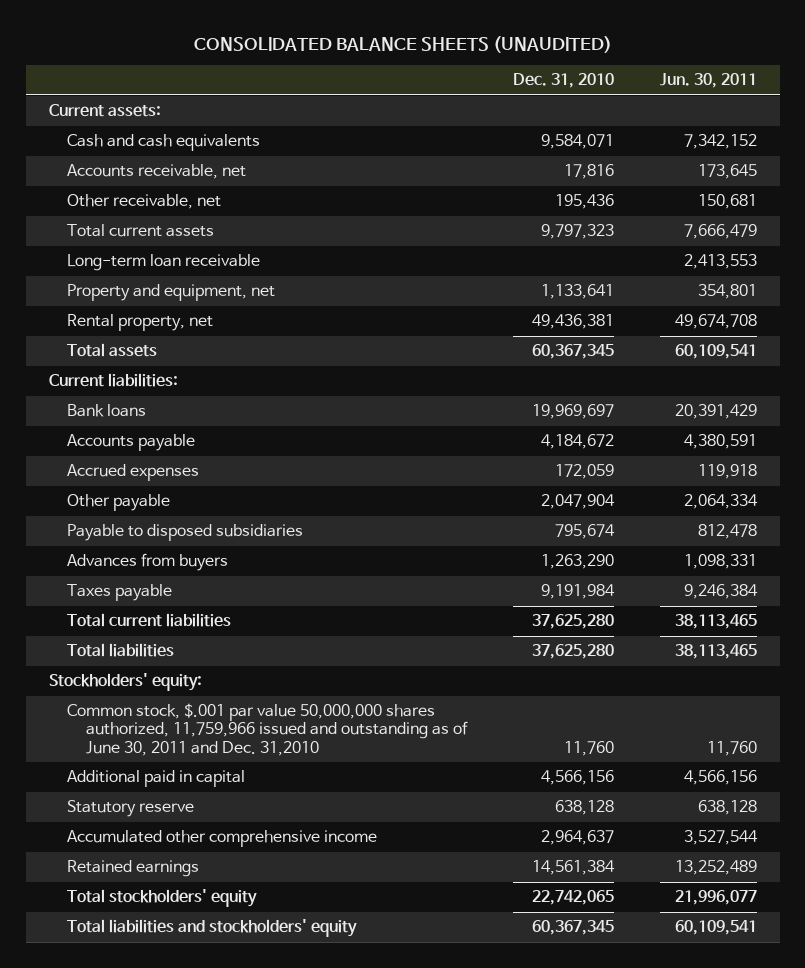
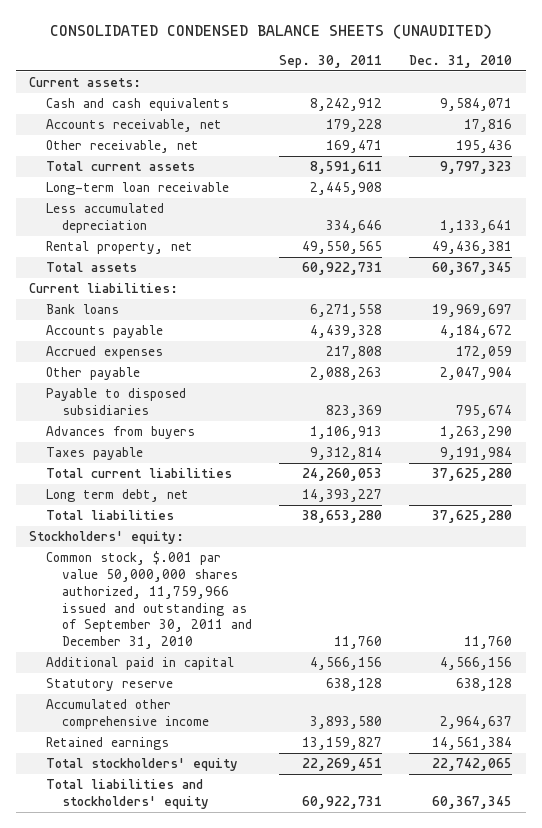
[193,35,612,53] CONSOLIDATED BALANCE SHEETS (UNAUDITED) -> [49,24,492,40] CONSOLIDATED CONDENSED BALANCE SHEETS (UNAUDITED)
[659,73,757,89] Jun. 30, 2011 -> none
none -> [279,54,383,68] Sep. 30, 2011
[67,284,276,302] Property and equipment, net -> [45,203,164,234] Less accumulated depreciation
none -> [45,489,189,503] Long term debt, net
[67,703,468,756] Common stock, $.001 par value 50,000,000 shares authorized, 11,759,966 issued and outstanding as of June 30, 2011 and Dec. 31,2010 -> [45,551,253,650] Common stock, $.001 par value 50,000,000 shares authorized, 11,759,966 issued and outstanding as of September 30, 2011 and December 31, 2010

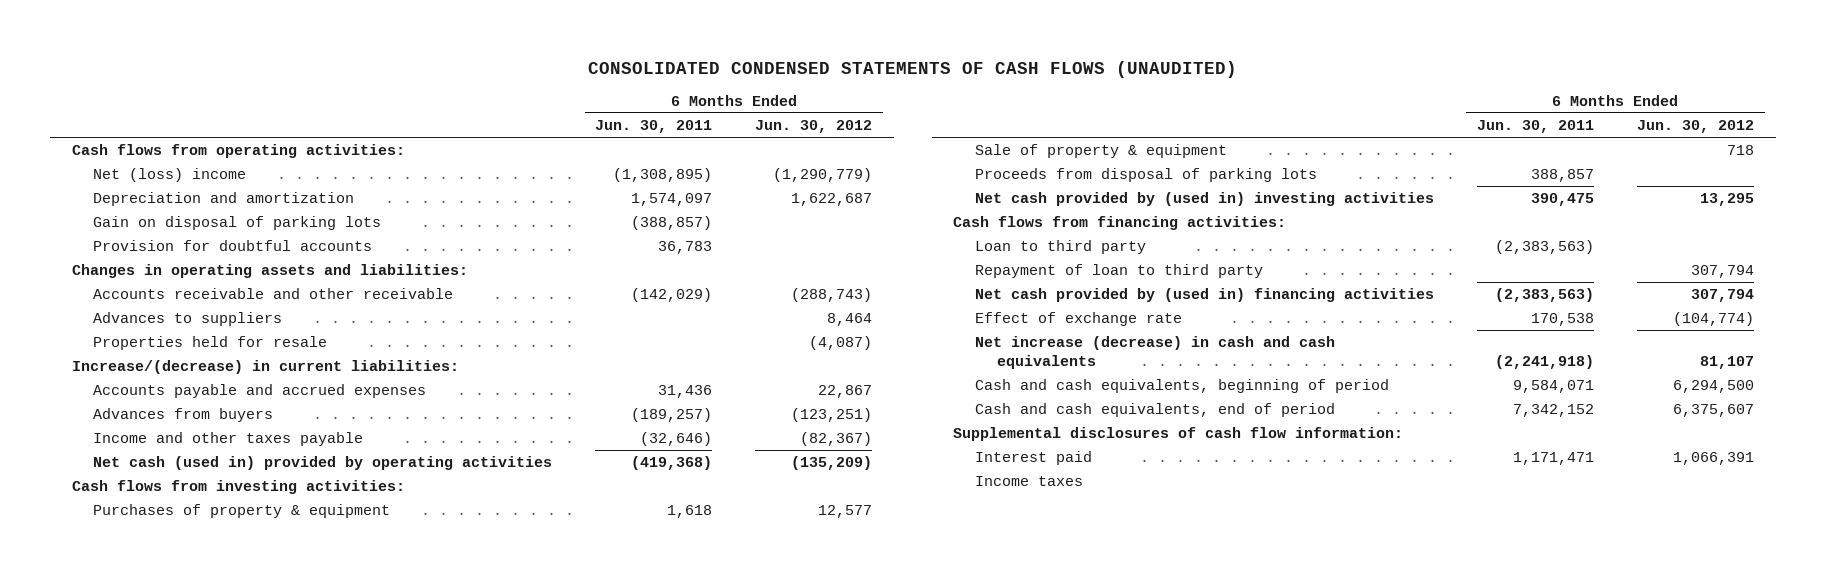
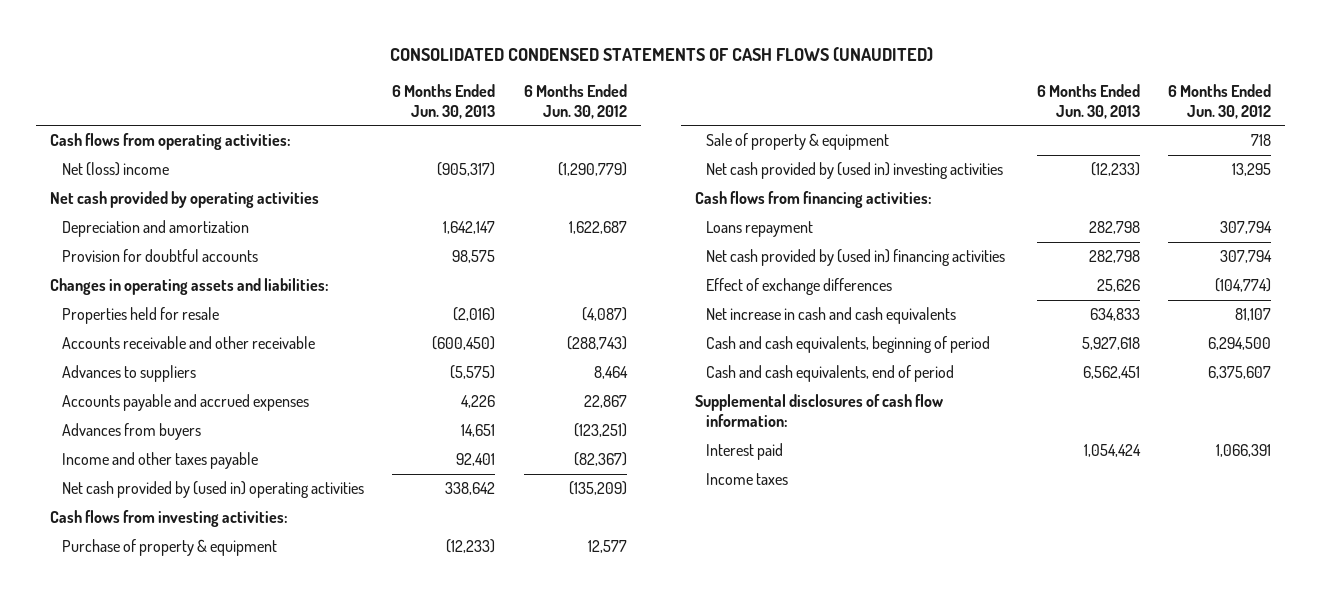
[595,120,713,134] Jun. 30, 2011 -> none
none -> [392,83,496,119] 6 Months Ended Jun. 30, 2013
none -> [50,191,320,209] Net cash provided by operating activities
[93,216,382,231] Gain on disposal of parking lots -> none
[93,336,328,351] Properties held for resale -> [61,307,219,325] Properties held for resale
[71,360,459,375] Increase/(decrease) in current liabilities: -> none
[93,456,553,471] Net cash (used in) provided by operating activities -> [61,481,364,499] Net cash provided by (used in) operating activities
[93,504,391,519] Purchases of property & equipment -> [61,539,277,557] Purchase of property & equipment
[974,168,1317,183] Proceeds from disposal of parking lots -> none
[974,240,1146,255] Loan to third party -> none
[974,264,1263,279] Repayment of loan to third party -> [706,221,814,238] Loans repayment
[974,312,1182,327] Effect of exchange rate -> [706,278,893,296] Effect of exchange differences
[974,336,1335,370] Net increase (decrease) in cash and cash equivalents -> [706,307,957,325] Net increase in cash and cash equivalents

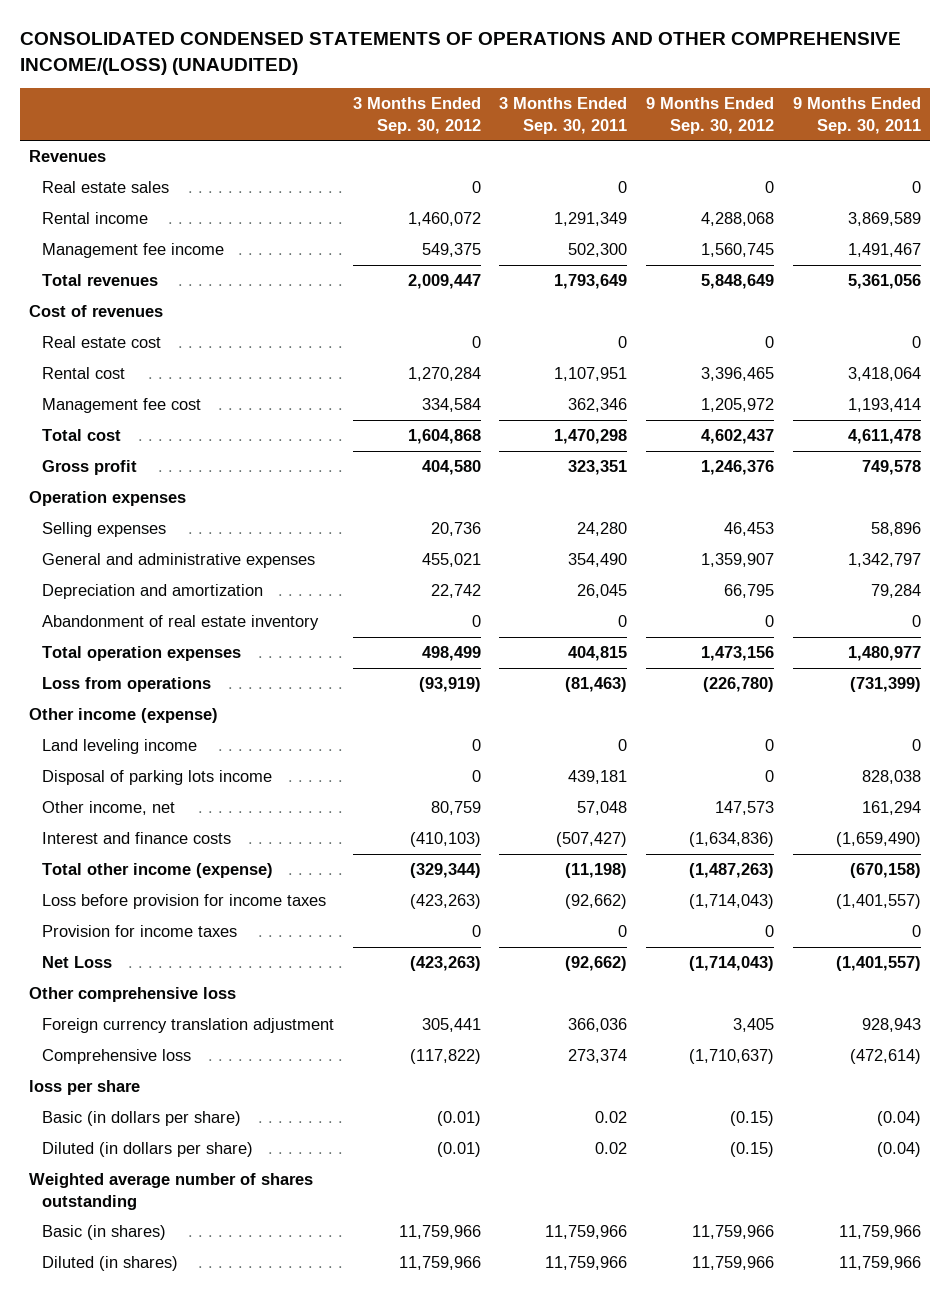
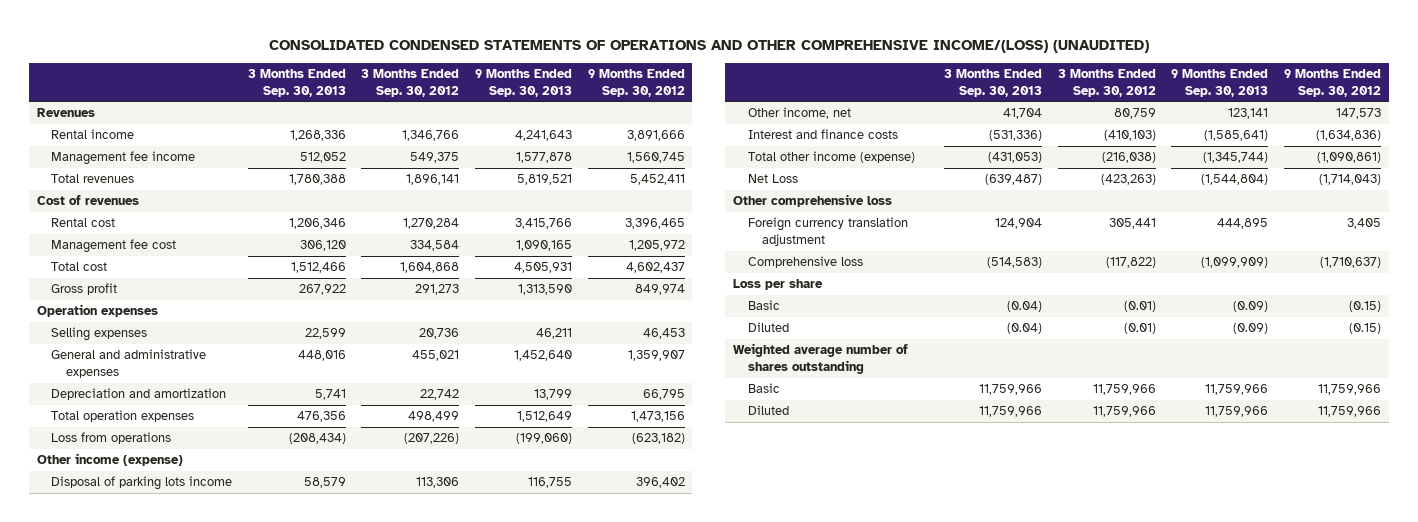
[499,96,628,134] 3 Months Ended Sep. 30, 2011 -> none
[792,96,921,134] 9 Months Ended Sep. 30, 2011 -> none
none -> [247,69,346,98] 3 Months Ended Sep. 30, 2013
none -> [474,69,572,98] 9 Months Ended Sep. 30, 2013
[42,181,170,194] Real estate sales -> none
[407,212,481,227] 1,460,072 -> [402,130,460,142] 1,346,766
[700,212,774,227] 4,288,068 -> [626,130,685,142] 3,891,666
[407,274,481,290] 2,009,447 -> [406,174,460,186] 1,896,141
[700,274,774,290] 5,848,649 -> [629,174,685,186] 5,452,411
[42,336,162,349] Real estate cost -> none
[421,460,481,476] 404,580 -> [415,284,460,296] 291,273
[700,460,774,476] 1,246,376 -> [634,284,685,296] 849,974
[42,615,320,631] Abandonment of real estate inventory -> none
[418,677,481,693] (93,919) -> [404,433,460,445] (207,226)
[702,677,774,693] (226,780) -> [631,433,685,445] (623,182)
[42,739,198,755] Land leveling income -> none
[471,770,481,783] 0 -> [416,477,460,489] 113,306
[764,770,774,783] 0 -> [635,477,685,489] 396,402
[42,894,327,910] Loss before provision for income taxes -> none
[42,925,238,938] Provision for income taxes -> none
[409,863,481,879] (329,344) -> [1101,152,1156,164] (216,038)
[688,863,774,879] (1,487,263) -> [1316,152,1381,164] (1,090,861)
[29,1080,141,1096] loss per share -> [733,279,824,291] Loss per share
[42,1111,242,1127] Basic (in dollars per share) -> [747,300,780,311] Basic
[42,1142,254,1158] Diluted (in dollars per share) -> [747,322,789,333] Diluted
[42,1225,167,1241] Basic (in shares) -> [747,383,780,394] Basic
[42,1256,179,1272] Diluted (in shares) -> [747,405,789,416] Diluted

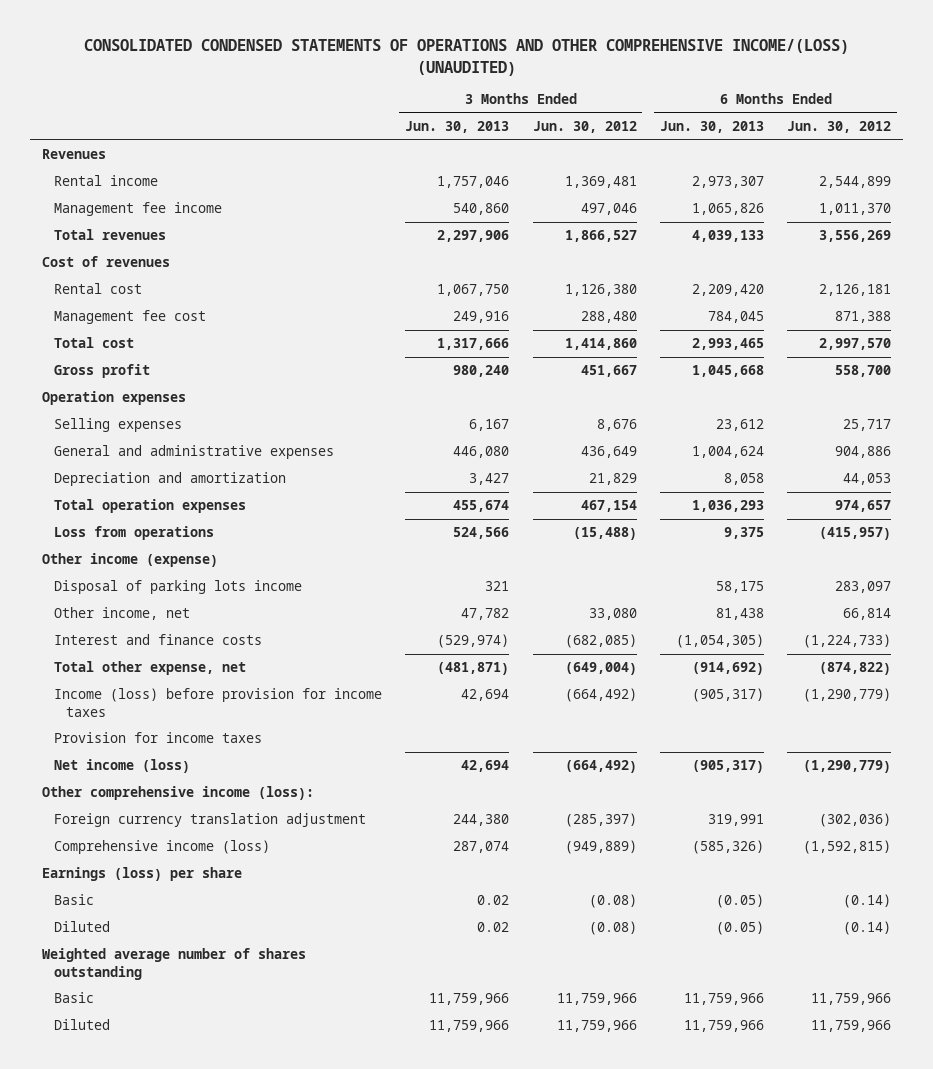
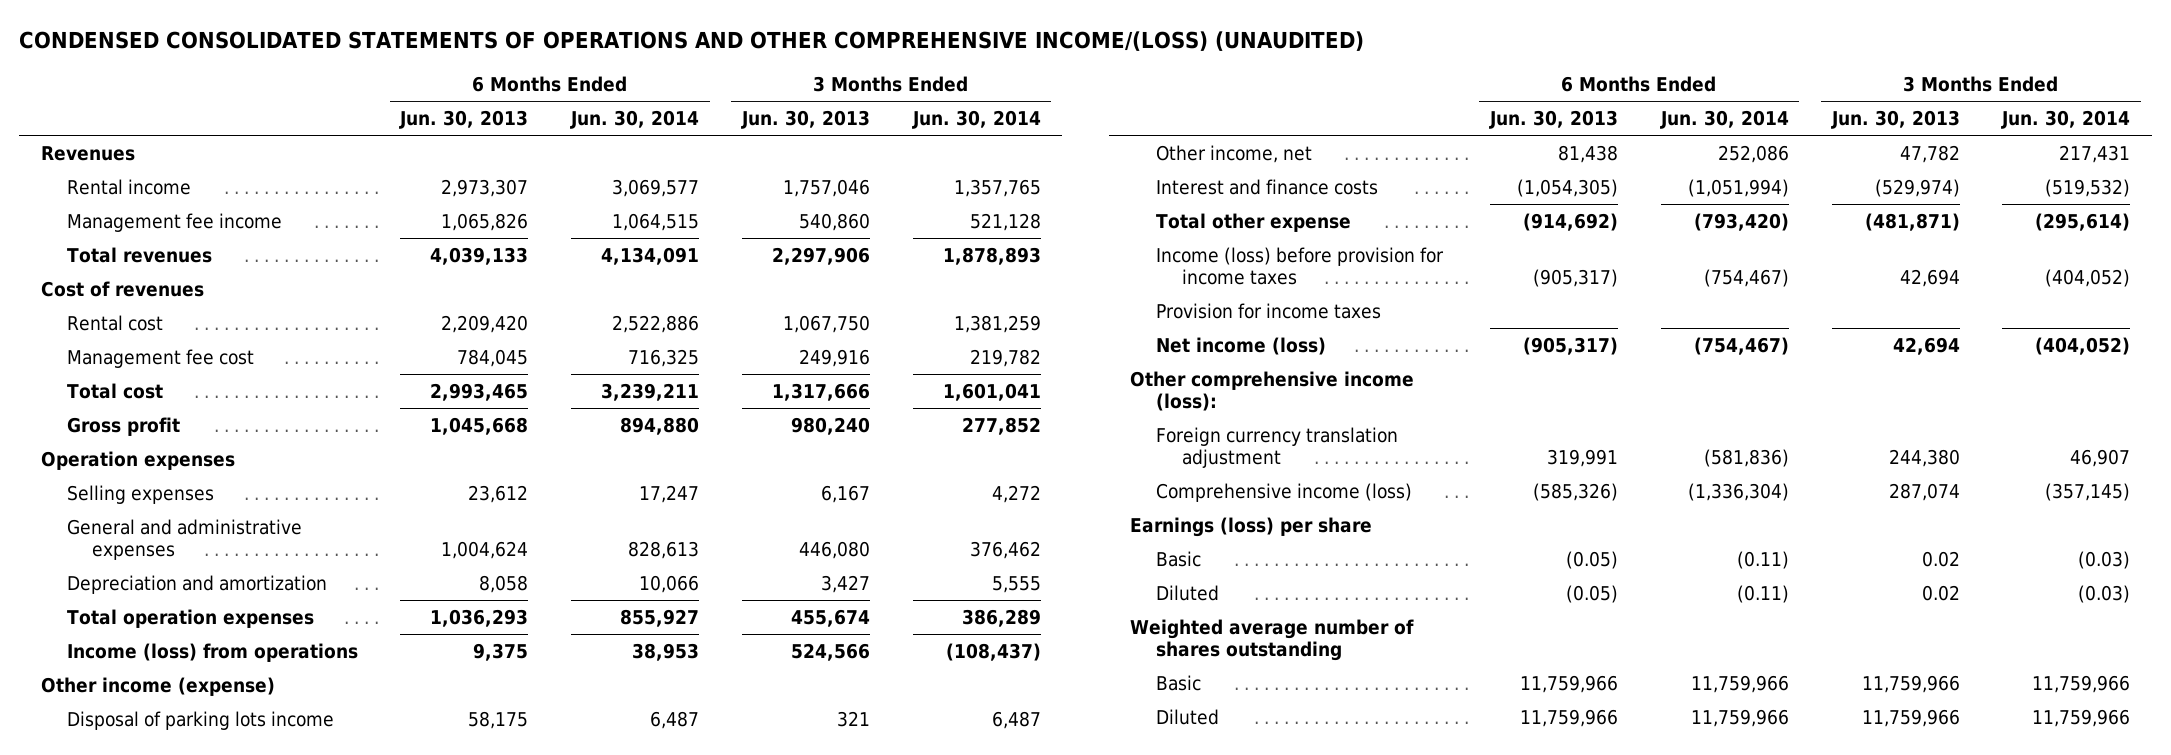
[83,39,849,76] CONSOLIDATED CONDENSED STATEMENTS OF OPERATIONS AND OTHER COMPREHENSIVE INCOME/(LOSS) (UNAUDITED) -> [19,31,1365,52] CONDENSED CONSOLIDATED STATEMENTS OF OPERATIONS AND OTHER COMPREHENSIVE INCOME/(LOSS) (UNAUDITED)
[532,121,637,134] Jun. 30, 2012 -> none
[787,121,892,134] Jun. 30, 2012 -> none
none -> [570,109,700,129] Jun. 30, 2014
none -> [911,109,1041,129] Jun. 30, 2014
[53,526,214,541] Loss from operations -> [66,642,358,662] Income (loss) from operations
[53,661,246,676] Total other expense, net -> [1156,212,1352,232] Total other expense

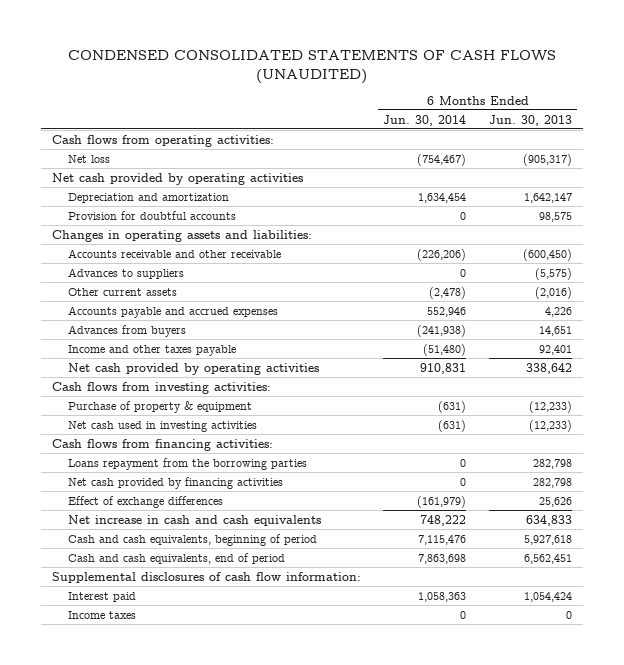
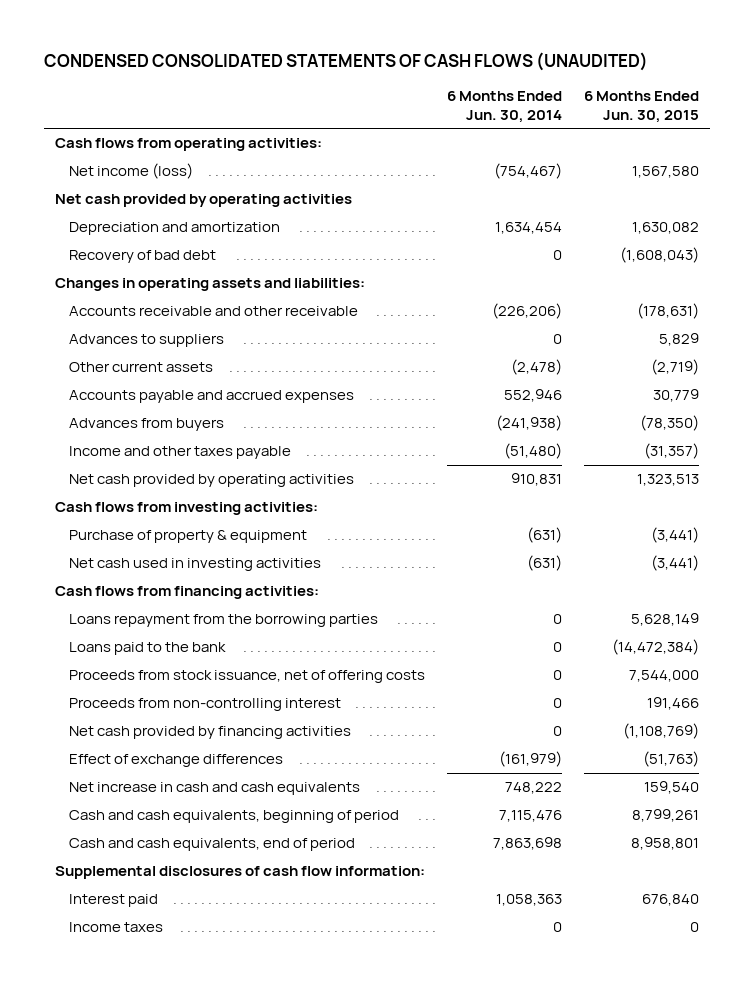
[488,114,572,126] Jun. 30, 2013 -> none
none -> [584,91,700,123] 6 Months Ended Jun. 30, 2015
[68,154,111,163] Net loss -> [69,163,194,180] Net income (loss)
[68,210,237,220] Provision for doubtful accounts -> none
none -> [69,250,217,264] Recovery of bad debt
none -> [69,642,227,656] Loans paid to the bank
none -> [69,670,426,684] Proceeds from stock issuance, net of offering costs
none -> [69,698,342,712] Proceeds from non-controlling interest

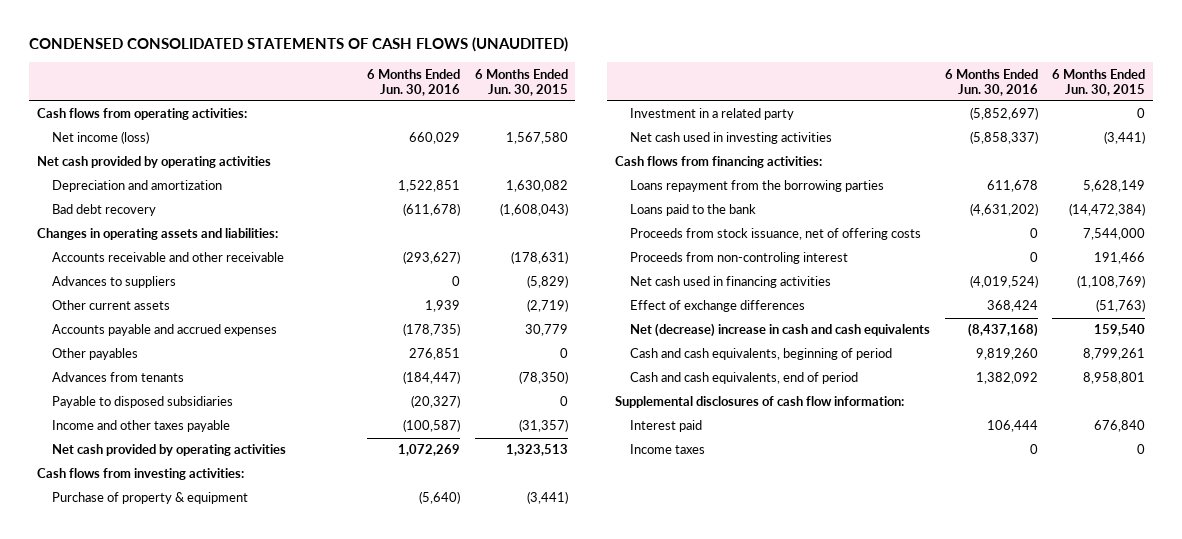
[447,91,563,123] 6 Months Ended Jun. 30, 2014 -> none
none -> [366,68,460,96] 6 Months Ended Jun. 30, 2016
[69,250,217,264] Recovery of bad debt -> [51,204,156,217] Bad debt recovery
[659,333,700,347] 5,829 -> [526,275,568,289] (5,829)
none -> [51,348,138,361] Other payables
[69,418,225,432] Advances from buyers -> [51,372,184,383] Advances from tenants
none -> [51,396,233,409] Payable to disposed subsidiaries
none -> [629,108,794,121] Investment in a related party
[69,698,342,712] Proceeds from non-controlling interest -> [629,252,848,265] Proceeds from non-controling interest
[69,726,352,740] Net cash provided by financing activities -> [629,276,831,289] Net cash used in financing activities
[69,782,361,796] Net increase in cash and cash equivalents -> [629,323,930,338] Net (decrease) increase in cash and cash equivalents

